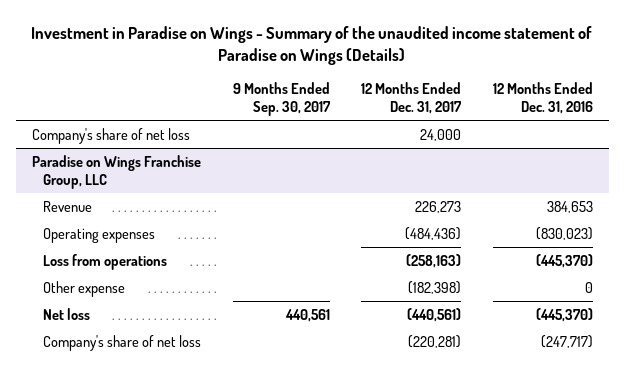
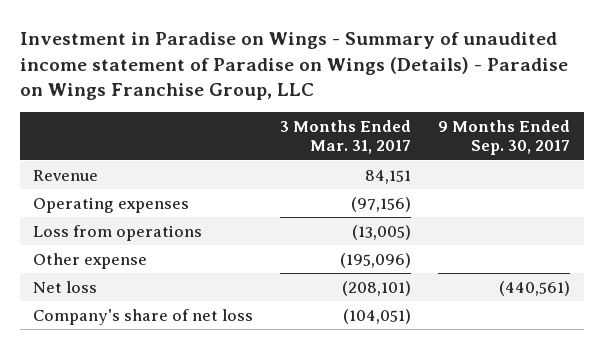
[31,25,593,65] Investment in Paradise on Wings - Summary of the unaudited income statement of Paradise on Wings (Details) -> [20,32,569,101] Investment in Paradise on Wings - Summary of unaudited income statement of Paradise on Wings (Details) - Paradise on Wings Franchise Group, LLC
[361,82,463,115] 12 Months Ended Dec. 31, 2017 -> none
[492,82,593,115] 12 Months Ended Dec. 31, 2016 -> none
none -> [280,119,412,155] 3 Months Ended Mar. 31, 2017
none -> [33,169,99,181] Revenue
none -> [33,196,190,213] Operating expenses
none -> [33,224,203,241] Loss from operations
none -> [33,252,148,269] Other expense
none -> [33,280,98,293] Net loss
[31,154,201,189] Paradise on Wings Franchise Group, LLC -> none
[43,200,93,212] Revenue -> none
[43,227,156,243] Operating expenses -> none
[43,253,168,270] Loss from operations -> none
[43,280,126,297] Other expense -> none
[43,307,91,320] Net loss -> none
[43,334,202,351] Company's share of net loss -> none

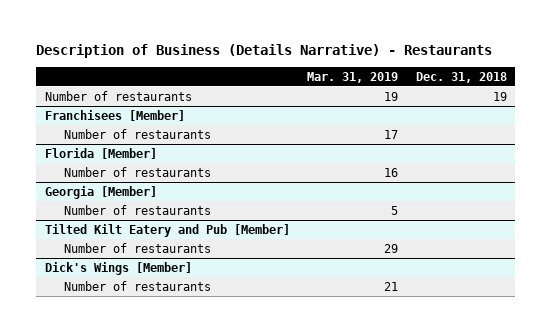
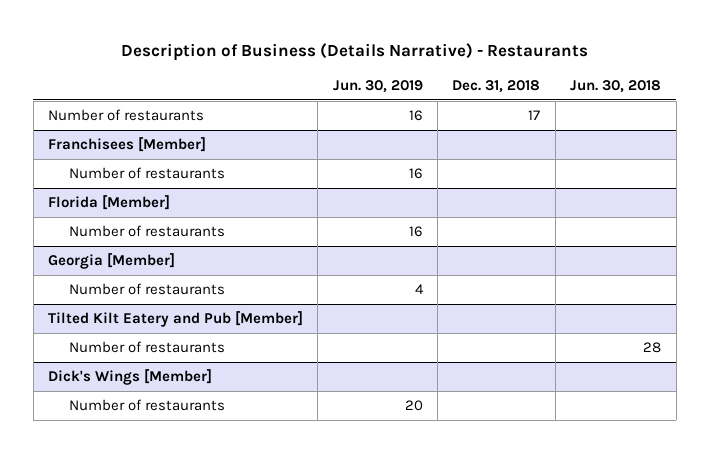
[307,71,399,83] Mar. 31, 2019 -> none
none -> [332,79,423,93] Jun. 30, 2019
none -> [570,79,662,93] Jun. 30, 2018
[492,91,507,101] 19 -> [528,109,541,120] 17

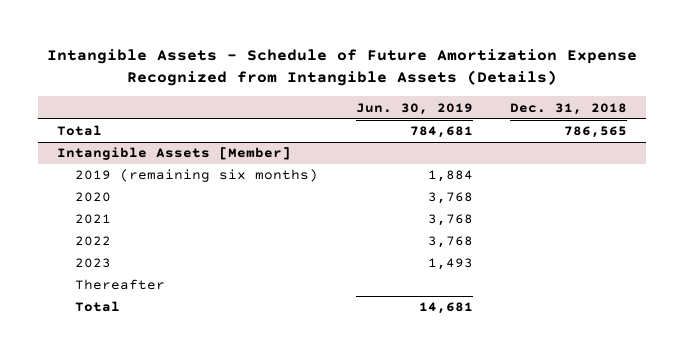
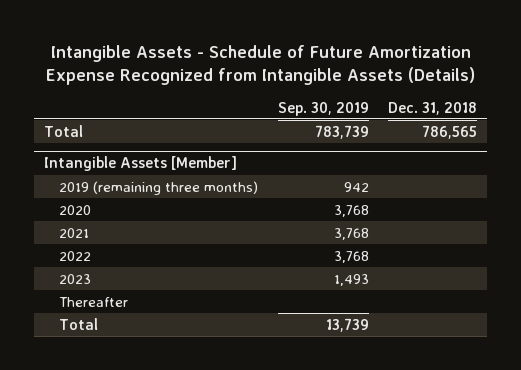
[355,102,473,115] Jun. 30, 2019 -> none
none -> [277,101,369,116] Sep. 30, 2019
[75,169,319,183] 2019 (remaining six months) -> [59,180,259,195] 2019 (remaining three months)

